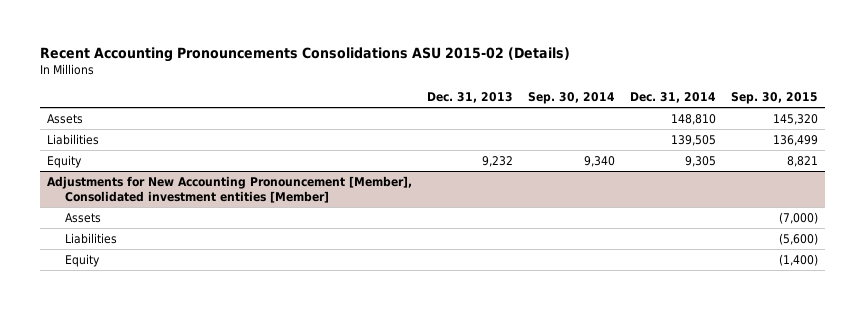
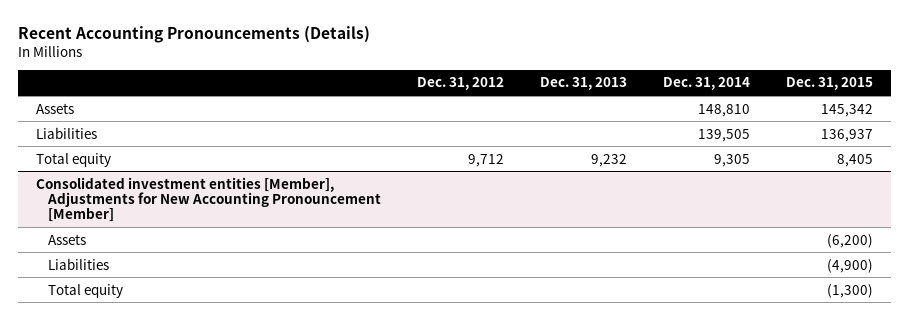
[39,47,570,63] Recent Accounting Pronouncements Consolidations ASU 2015-02 (Details) -> [18,25,371,43] Recent Accounting Pronouncements (Details)
[528,92,616,105] Sep. 30, 2014 -> none
[731,92,819,105] Sep. 30, 2015 -> none
none -> [416,77,504,91] Dec. 31, 2012
none -> [786,77,874,91] Dec. 31, 2015
[47,154,83,168] Equity -> [36,152,112,167] Total equity
[47,175,413,203] Adjustments for New Accounting Pronouncement [Member], Consolidated investment entities [Member] -> [36,176,381,223] Consolidated investment entities [Member], Adjustments for New Accounting Pronouncement [Member]
[65,253,101,267] Equity -> [47,283,123,298] Total equity

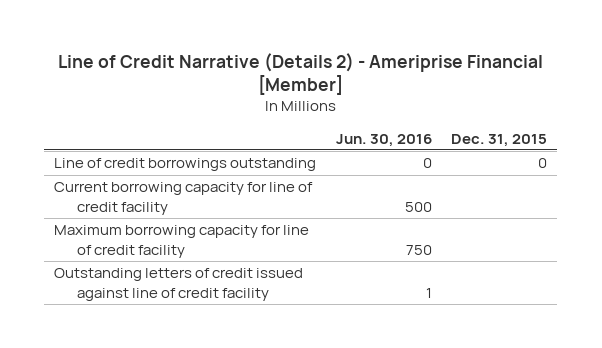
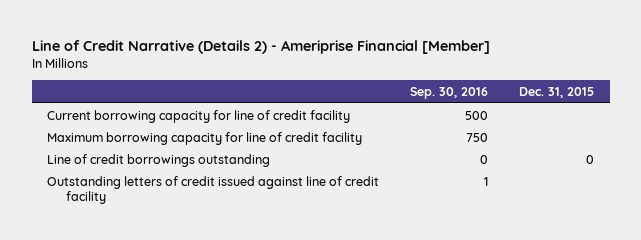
[335,133,432,147] Jun. 30, 2016 -> none
none -> [410,87,489,100] Sep. 30, 2016
[54,158,317,172] Line of credit borrowings outstanding -> [47,153,271,167] Line of credit borrowings outstanding

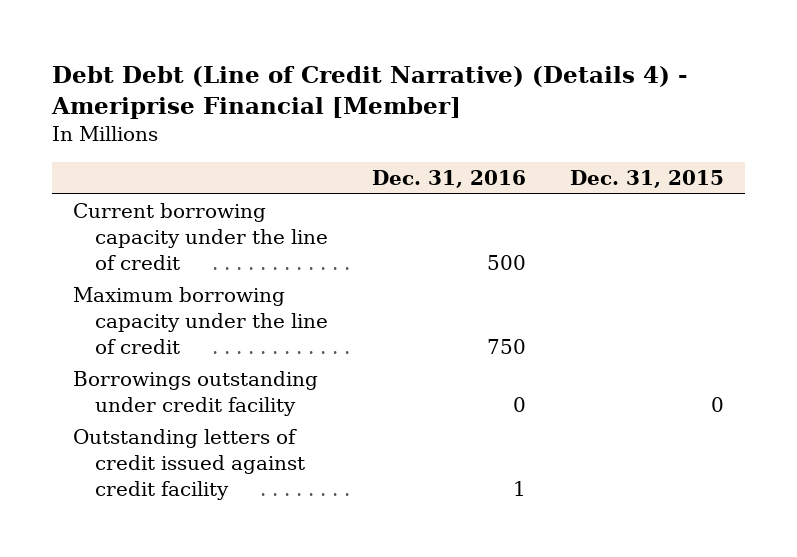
[31,40,490,55] Line of Credit Narrative (Details 2) - Ameriprise Financial [Member] -> [50,65,688,120] Debt Debt (Line of Credit Narrative) (Details 4) - Ameriprise Financial [Member]
[410,87,489,100] Sep. 30, 2016 -> none
none -> [371,170,526,189] Dec. 31, 2016
[47,109,351,123] Current borrowing capacity for line of credit facility -> [73,203,329,270] Current borrowing capacity under the line of credit
[47,131,363,145] Maximum borrowing capacity for line of credit facility -> [73,287,329,354] Maximum borrowing capacity under the line of credit
[47,153,271,167] Line of credit borrowings outstanding -> [73,371,319,417] Borrowings outstanding under credit facility
[47,175,380,205] Outstanding letters of credit issued against line of credit facility -> [73,429,306,500] Outstanding letters of credit issued against credit facility

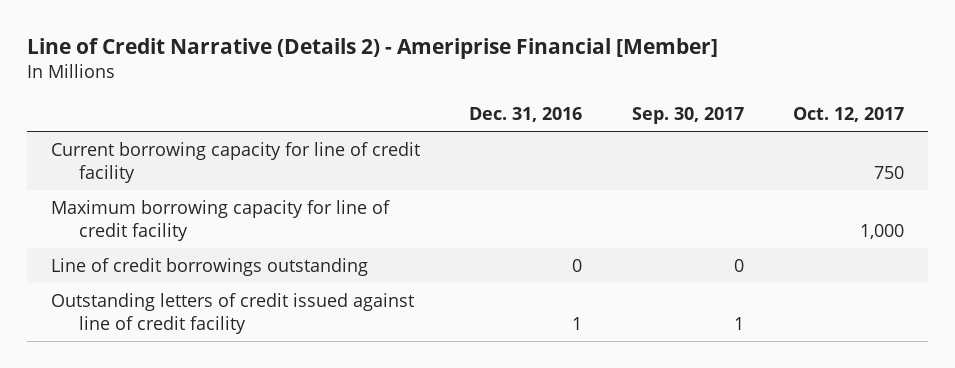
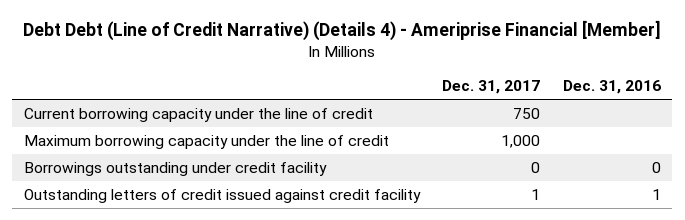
[26,38,718,60] Line of Credit Narrative (Details 2) - Ameriprise Financial [Member] -> [23,20,662,42] Debt Debt (Line of Credit Narrative) (Details 4) - Ameriprise Financial [Member]
[631,106,744,124] Sep. 30, 2017 -> none
[792,106,904,122] Oct. 12, 2017 -> none
none -> [442,79,541,94] Dec. 31, 2017
[51,141,421,183] Current borrowing capacity for line of credit facility -> [23,108,373,123] Current borrowing capacity under the line of credit
[51,199,391,241] Maximum borrowing capacity for line of credit facility -> [23,135,389,150] Maximum borrowing capacity under the line of credit
[51,257,369,276] Line of credit borrowings outstanding -> [23,162,327,177] Borrowings outstanding under credit facility
[51,292,415,334] Outstanding letters of credit issued against line of credit facility -> [23,189,421,204] Outstanding letters of credit issued against credit facility

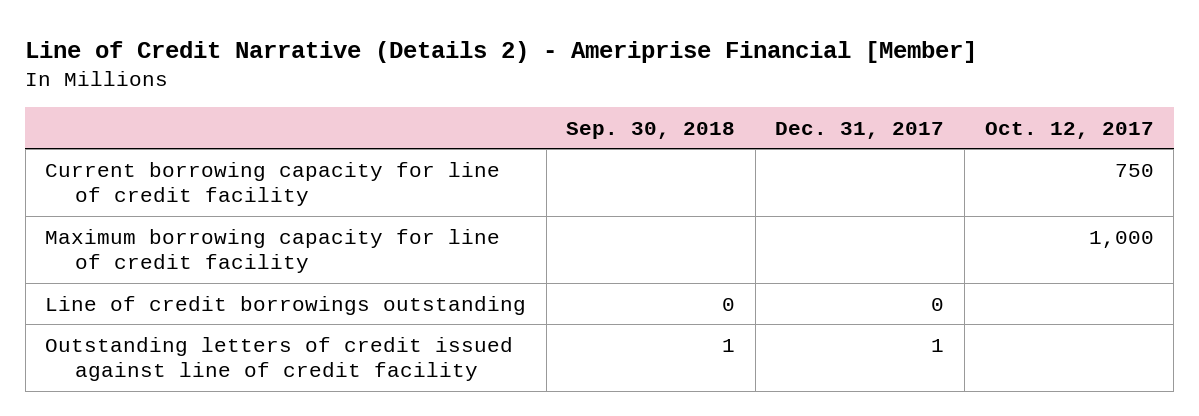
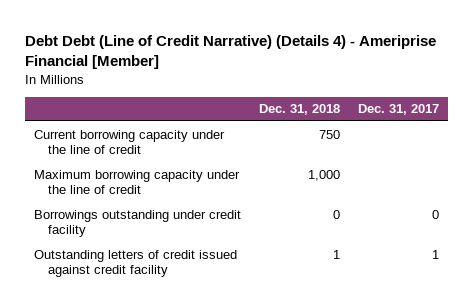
[25,40,978,63] Line of Credit Narrative (Details 2) - Ameriprise Financial [Member] -> [25,34,437,69] Debt Debt (Line of Credit Narrative) (Details 4) - Ameriprise Financial [Member]
[566,121,736,139] Sep. 30, 2018 -> none
[984,121,1154,139] Oct. 12, 2017 -> none
none -> [259,104,341,116] Dec. 31, 2018
[45,161,501,207] Current borrowing capacity for line of credit facility -> [34,129,226,155] Current borrowing capacity under the line of credit
[45,228,501,274] Maximum borrowing capacity for line of credit facility -> [34,169,241,195] Maximum borrowing capacity under the line of credit
[45,295,527,315] Line of credit borrowings outstanding -> [34,209,242,238] Borrowings outstanding under credit facility
[45,336,514,382] Outstanding letters of credit issued against line of credit facility -> [34,249,238,278] Outstanding letters of credit issued against credit facility

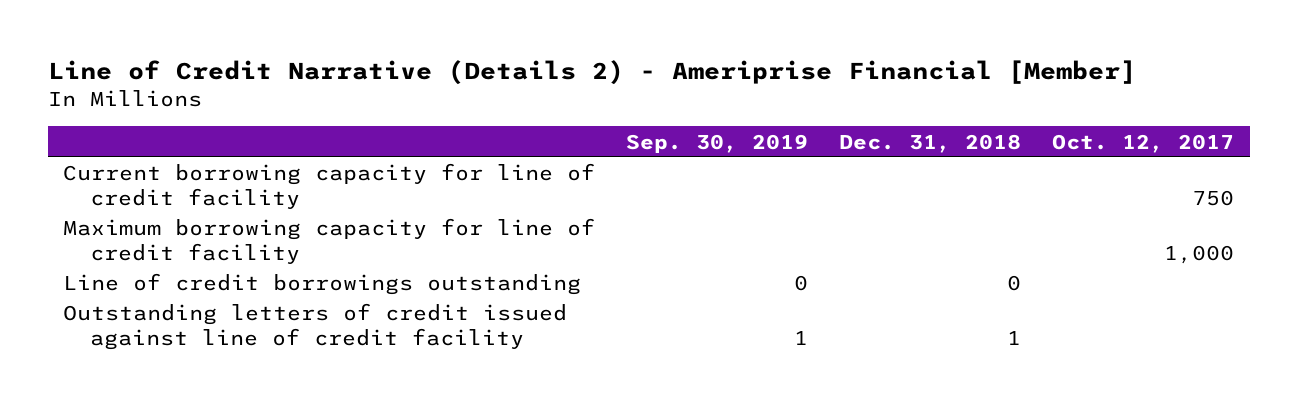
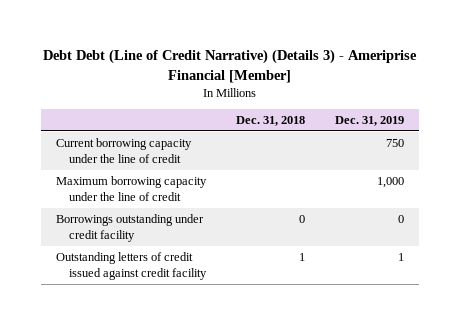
[47,59,1136,85] Line of Credit Narrative (Details 2) - Ameriprise Financial [Member] -> [42,49,417,83] Debt Debt (Line of Credit Narrative) (Details 3) - Ameriprise Financial [Member]
[626,133,809,153] Sep. 30, 2019 -> none
[1052,133,1235,153] Oct. 12, 2017 -> none
none -> [335,116,405,127] Dec. 31, 2019
[63,163,596,209] Current borrowing capacity for line of credit facility -> [55,138,192,164] Current borrowing capacity under the line of credit
[63,218,596,264] Maximum borrowing capacity for line of credit facility -> [55,176,207,202] Maximum borrowing capacity under the line of credit
[63,273,582,296] Line of credit borrowings outstanding -> [55,214,204,243] Borrowings outstanding under credit facility
[63,303,568,350] Outstanding letters of credit issued against line of credit facility -> [55,252,208,281] Outstanding letters of credit issued against credit facility

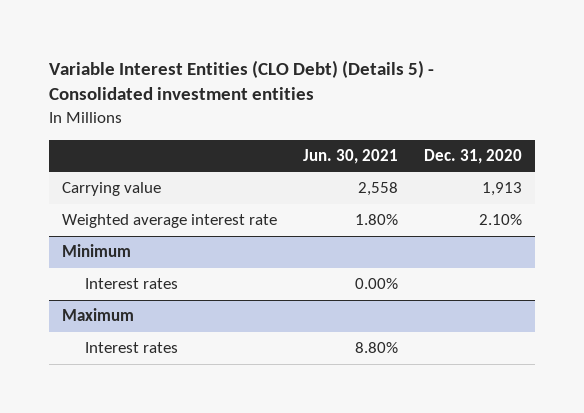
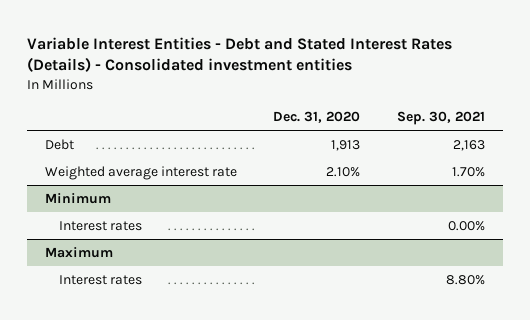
[48,59,434,101] Variable Interest Entities (CLO Debt) (Details 5) - Consolidated investment entities -> [26,36,452,73] Variable Interest Entities - Debt and Stated Interest Rates (Details) - Consolidated investment entities
[302,148,398,164] Jun. 30, 2021 -> none
none -> [396,111,485,126] Sep. 30, 2021
[61,182,161,197] Carrying value -> [45,139,75,151] Debt

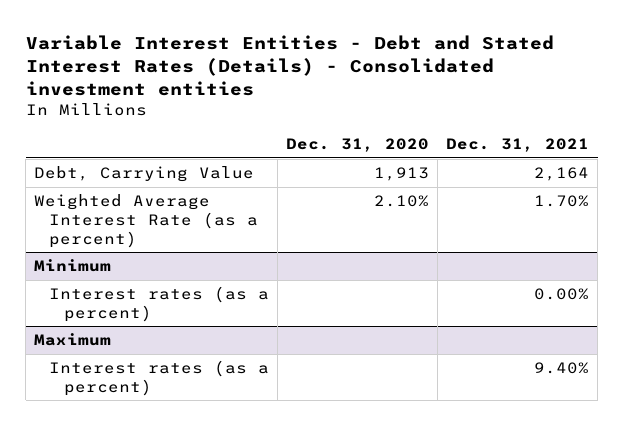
[396,111,485,126] Sep. 30, 2021 -> none
none -> [446,138,590,153] Dec. 31, 2021
[45,139,75,151] Debt -> [34,166,255,183] Debt, Carrying Value
[45,166,238,181] Weighted average interest rate -> [34,194,259,248] Weighted Average Interest Rate (as a percent)
[59,221,143,232] Interest rates -> [49,286,270,322] Interest rates (as a percent)
[59,275,143,286] Interest rates -> [49,360,270,396] Interest rates (as a percent)

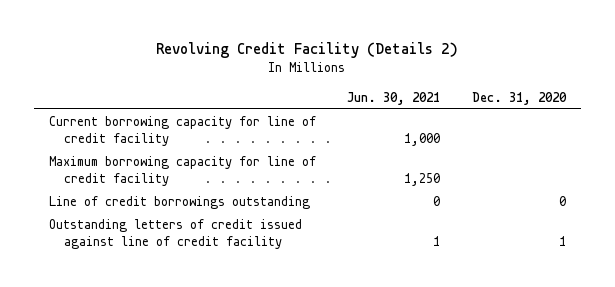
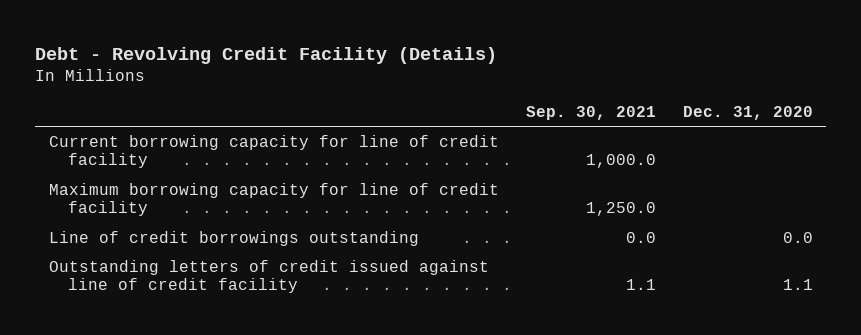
[156,42,459,59] Revolving Credit Facility (Details 2) -> [35,46,498,64] Debt - Revolving Credit Facility (Details)
[347,91,441,105] Jun. 30, 2021 -> none
none -> [525,105,656,120] Sep. 30, 2021
[558,196,566,207] 0 -> [782,231,813,243] 0.0
[558,235,566,246] 1 -> [782,279,813,291] 1.1

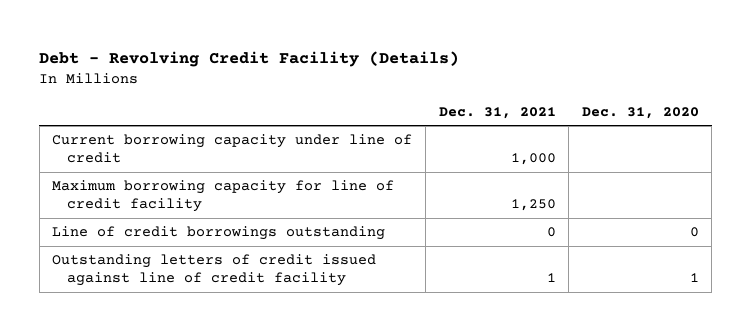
[525,105,656,120] Sep. 30, 2021 -> none
none -> [438,106,556,119] Dec. 31, 2021
[48,134,499,169] Current borrowing capacity for line of credit facility -> [52,134,413,164] Current borrowing capacity under line of credit
[782,231,813,243] 0.0 -> [689,227,699,238] 0
[782,279,813,291] 1.1 -> [689,273,699,283] 1

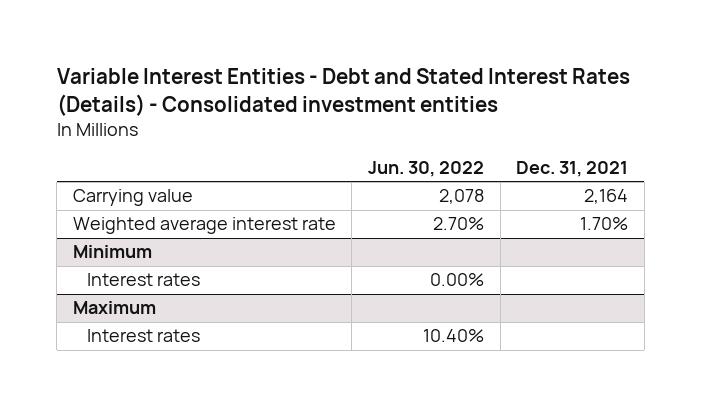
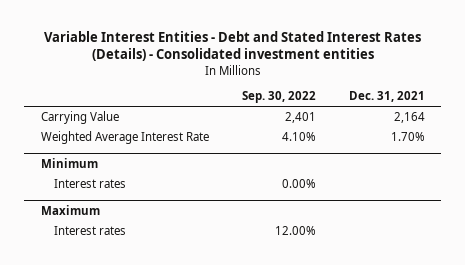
[367,160,484,177] Jun. 30, 2022 -> none
none -> [241,91,316,104] Sep. 30, 2022
[72,189,193,207] Carrying value -> [40,111,119,125] Carrying Value
[72,217,336,235] Weighted average interest rate -> [40,131,209,145] Weighted Average Interest Rate

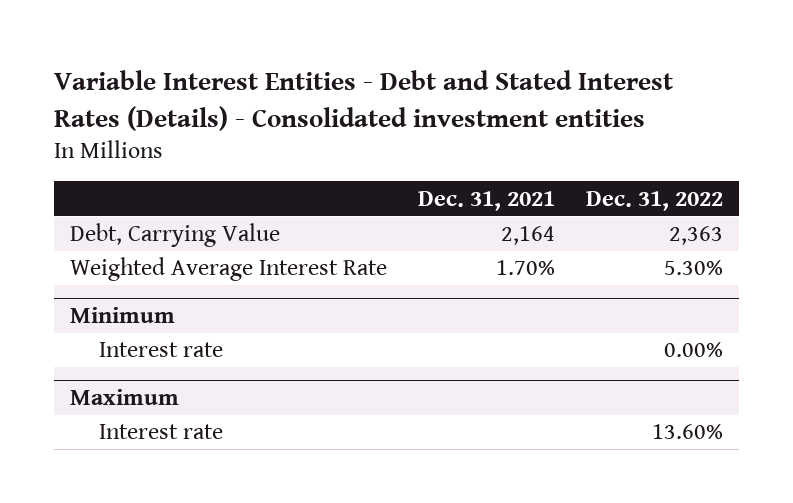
[241,91,316,104] Sep. 30, 2022 -> none
none -> [586,190,724,211] Dec. 31, 2022
[40,111,119,125] Carrying Value -> [69,223,280,248] Debt, Carrying Value
[53,179,126,189] Interest rates -> [98,342,223,358] Interest rate
[53,226,126,236] Interest rates -> [98,424,223,440] Interest rate

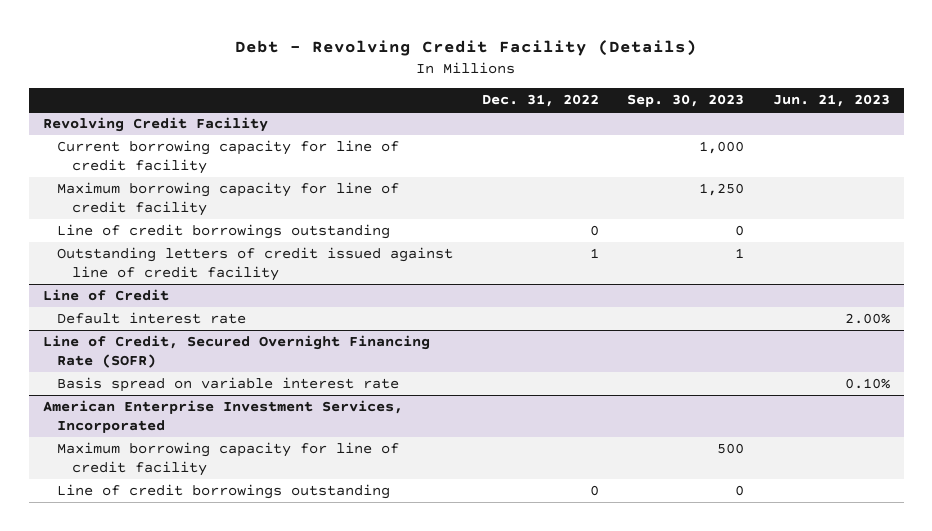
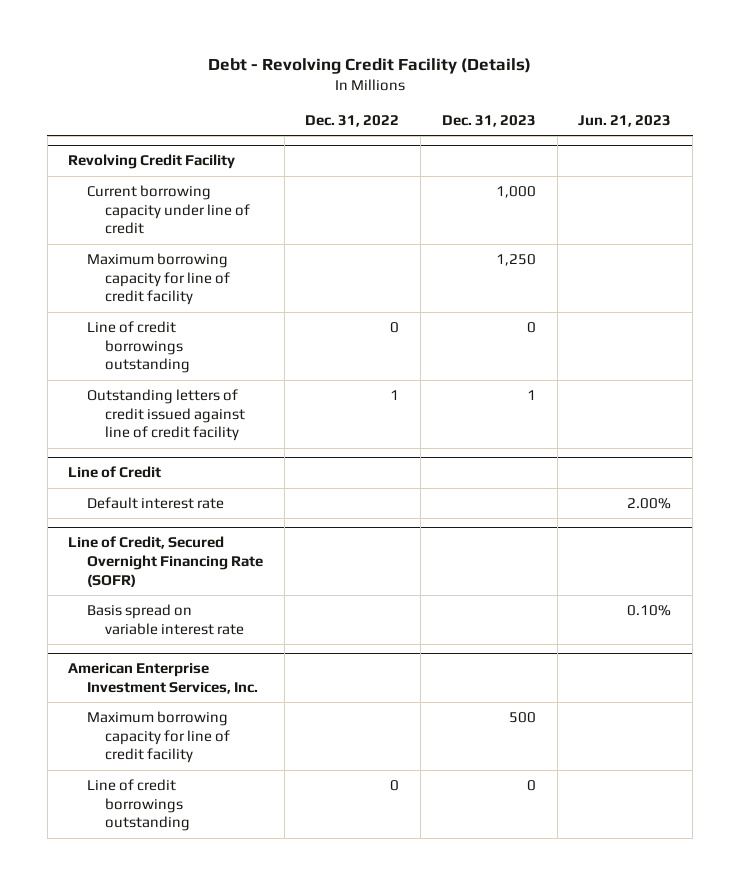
[627,94,745,108] Sep. 30, 2023 -> none
none -> [441,114,536,127] Dec. 31, 2023
[57,139,400,174] Current borrowing capacity for line of credit facility -> [86,184,251,235] Current borrowing capacity under line of credit
[42,399,403,433] American Enterprise Investment Services, Incorporated -> [68,663,258,695] American Enterprise Investment Services, Inc.

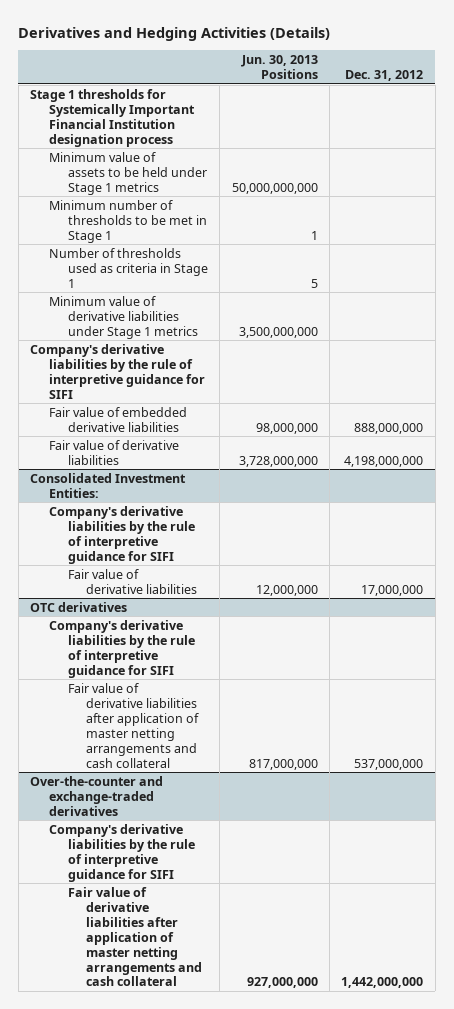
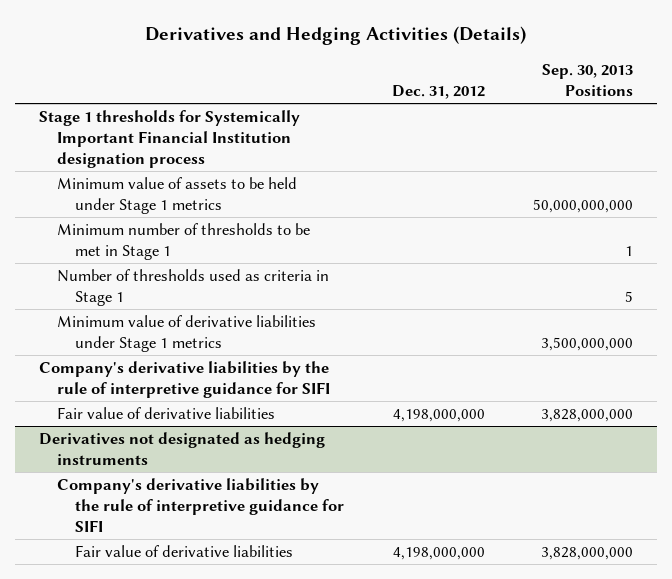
[240,55,318,79] Jun. 30, 2013 Positions -> none
none -> [542,63,634,96] Sep. 30, 2013 Positions
[48,406,187,432] Fair value of embedded derivative liabilities -> none
[30,472,187,498] Consolidated Investment Entities: -> none
[48,505,195,564] Company's derivative liabilities by the rule of interpretive guidance for SIFI -> none
[67,568,198,594] Fair value of derivative liabilities -> none
[30,601,128,612] OTC derivatives -> none
[48,619,195,678] Company's derivative liabilities by the rule of interpretive guidance for SIFI -> none
[67,682,200,768] Fair value of derivative liabilities after application of master netting arrangements and cash collateral -> none
[30,775,164,816] Over-the-counter and exchange-traded derivatives -> none
[48,823,195,882] Company's derivative liabilities by the rule of interpretive guidance for SIFI -> none
[67,886,203,987] Fair value of derivative liabilities after application of master netting arrangements and cash collateral -> none
none -> [38,432,325,466] Derivatives not designated as hedging instruments
none -> [56,478,344,533] Company's derivative liabilities by the rule of interpretive guidance for SIFI
none -> [74,545,293,558] Fair value of derivative liabilities

